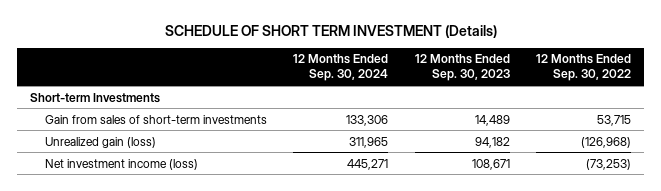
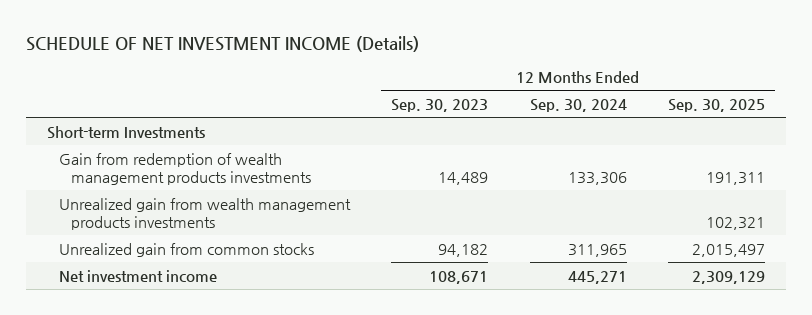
[164,24,497,38] SCHEDULE OF SHORT TERM INVESTMENT (Details) -> [26,35,420,52] SCHEDULE OF NET INVESTMENT INCOME (Details)
[535,54,631,82] 12 Months Ended Sep. 30, 2022 -> none
none -> [667,98,765,112] Sep. 30, 2025
[45,114,268,124] Gain from sales of short-term investments -> [58,152,311,185] Gain from redemption of wealth management products investments
none -> [58,197,351,230] Unrealized gain from wealth management products investments
[45,136,157,148] Unrealized gain (loss) -> [58,242,314,257] Unrealized gain from common stocks
[45,158,199,170] Net investment income (loss) -> [58,269,217,282] Net investment income

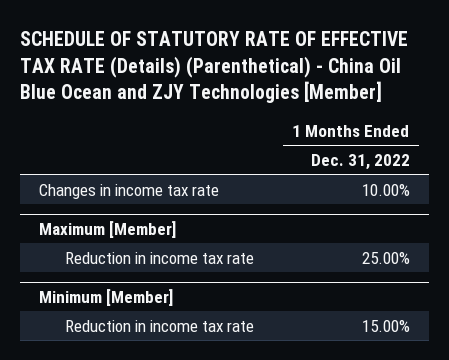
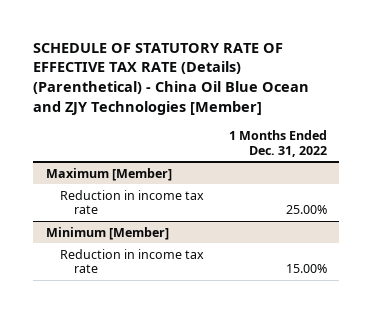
[38,183,219,199] Changes in income tax rate -> none

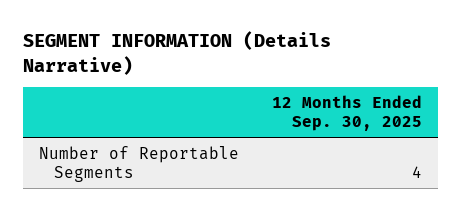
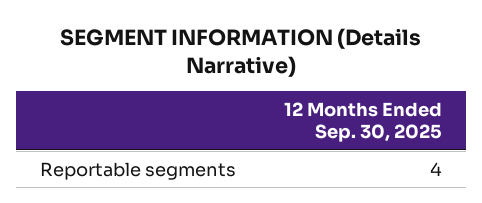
[39,145,240,183] Number of Reportable Segments -> [40,161,237,180] Reportable segments

